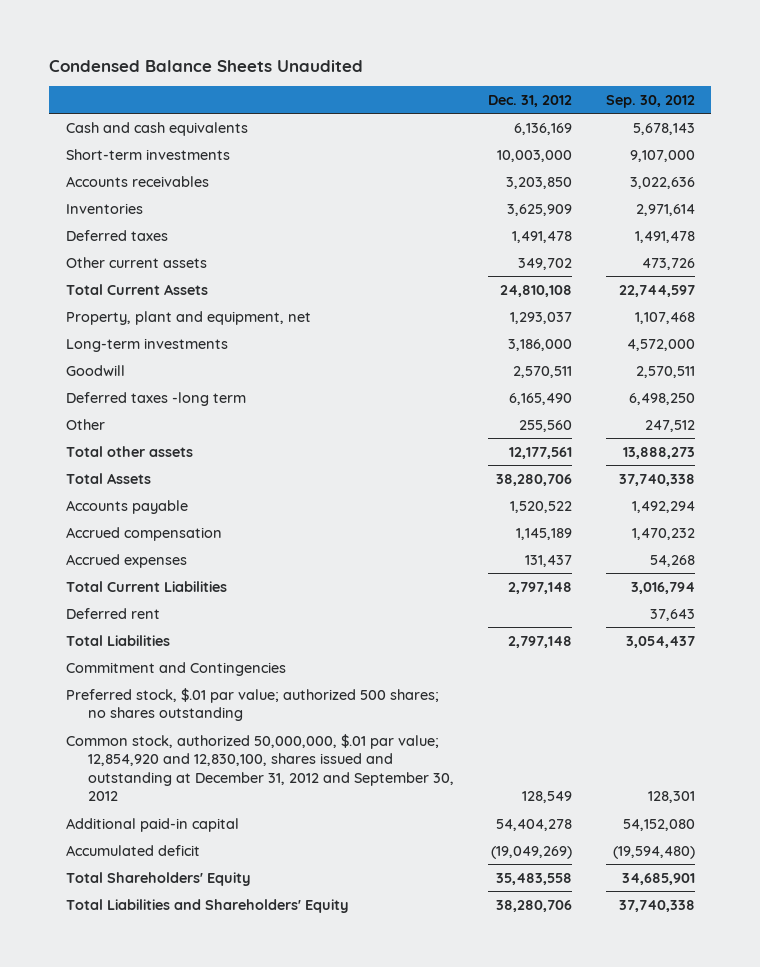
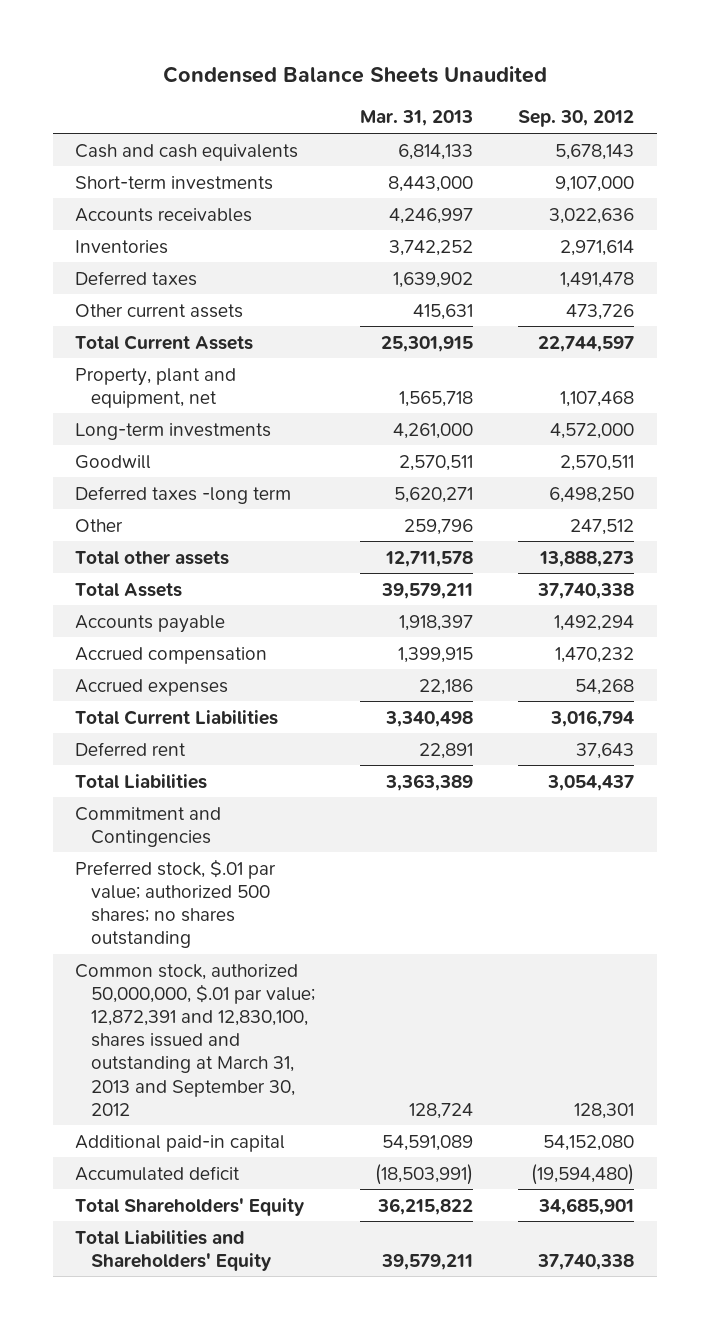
[488,95,573,108] Dec. 31, 2012 -> none
none -> [360,110,474,127] Mar. 31, 2013
[65,733,455,802] Common stock, authorized 50,000,000, $.01 par value; 12,854,920 and 12,830,100, shares issued and outstanding at December 31, 2012 and September 30, 2012 -> [75,963,315,1116] Common stock, authorized 50,000,000, $.01 par value; 12,872,391 and 12,830,100, shares issued and outstanding at March 31, 2013 and September 30, 2012

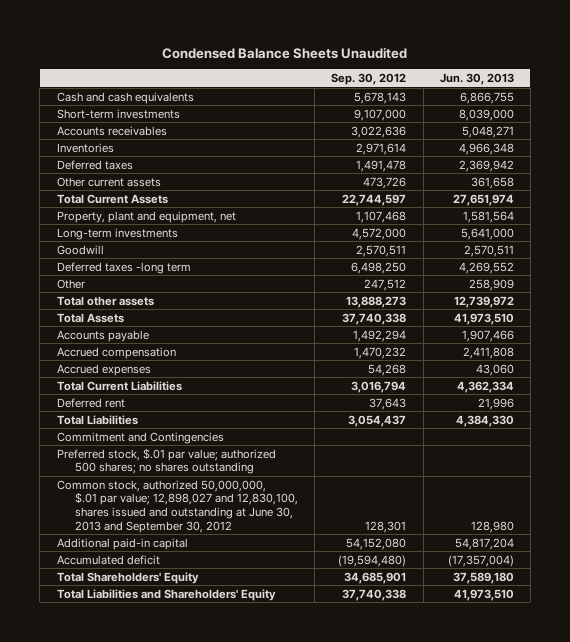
[360,110,474,127] Mar. 31, 2013 -> none
none -> [439,73,514,86] Jun. 30, 2013
[75,963,315,1116] Common stock, authorized 50,000,000, $.01 par value; 12,872,391 and 12,830,100, shares issued and outstanding at March 31, 2013 and September 30, 2012 -> [56,479,298,533] Common stock, authorized 50,000,000, $.01 par value; 12,898,027 and 12,830,100, shares issued and outstanding at June 30, 2013 and September 30, 2012

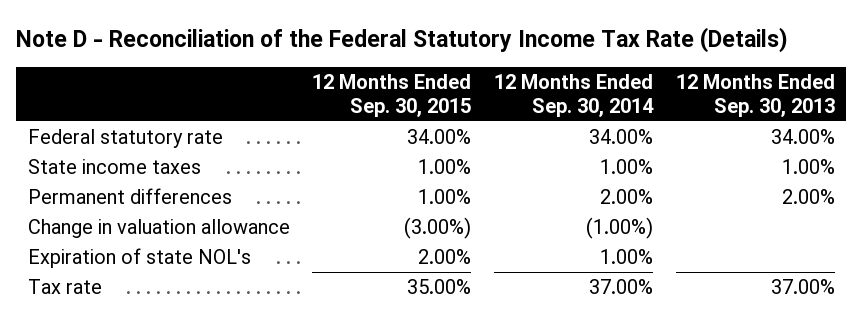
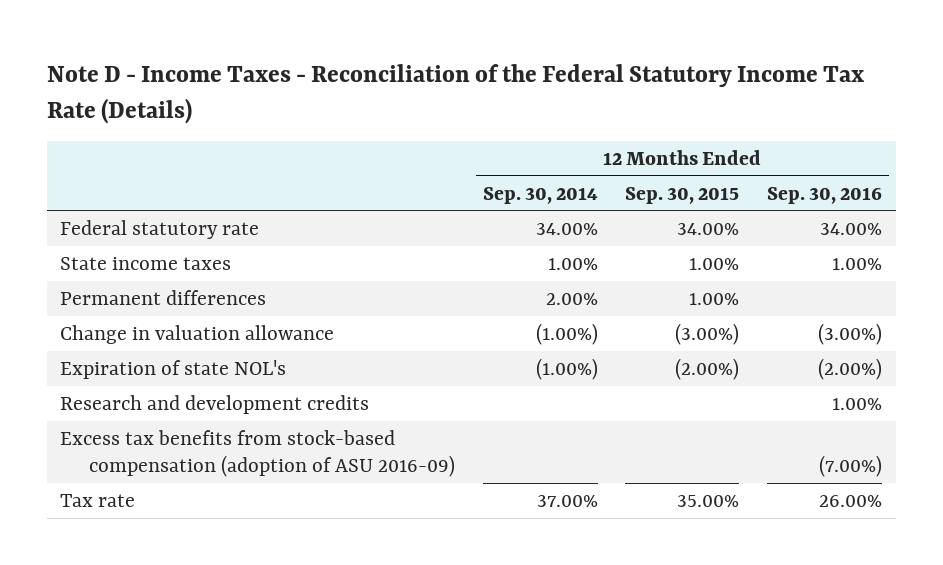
[16,27,789,54] Note D - Reconciliation of the Federal Statutory Income Tax Rate (Details) -> [46,64,864,125] Note D - Income Taxes - Reconciliation of the Federal Statutory Income Tax Rate (Details)
[675,74,835,118] 12 Months Ended Sep. 30, 2013 -> none
none -> [767,186,883,204] Sep. 30, 2016
[418,248,472,264] 2.00% -> [675,357,740,380] (2.00%)
[599,248,653,264] 1.00% -> [535,357,598,380] (1.00%)
none -> [60,394,370,414] Research and development credits
none -> [60,429,456,477] Excess tax benefits from stock-based compensation (adoption of ASU 2016-09)

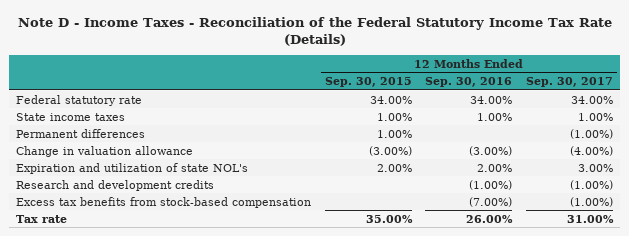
[482,186,598,204] Sep. 30, 2014 -> none
none -> [526,77,614,88] Sep. 30, 2017
[60,359,287,379] Expiration of state NOL's -> [16,162,249,174] Expiration and utilization of state NOL's
[675,357,740,380] (2.00%) -> [376,163,412,172] 2.00%
[818,357,883,380] (2.00%) -> [477,163,513,172] 2.00%
[832,397,883,410] 1.00% -> [469,179,513,190] (1.00%)
[60,429,456,477] Excess tax benefits from stock-based compensation (adoption of ASU 2016-09) -> [16,196,312,208] Excess tax benefits from stock-based compensation

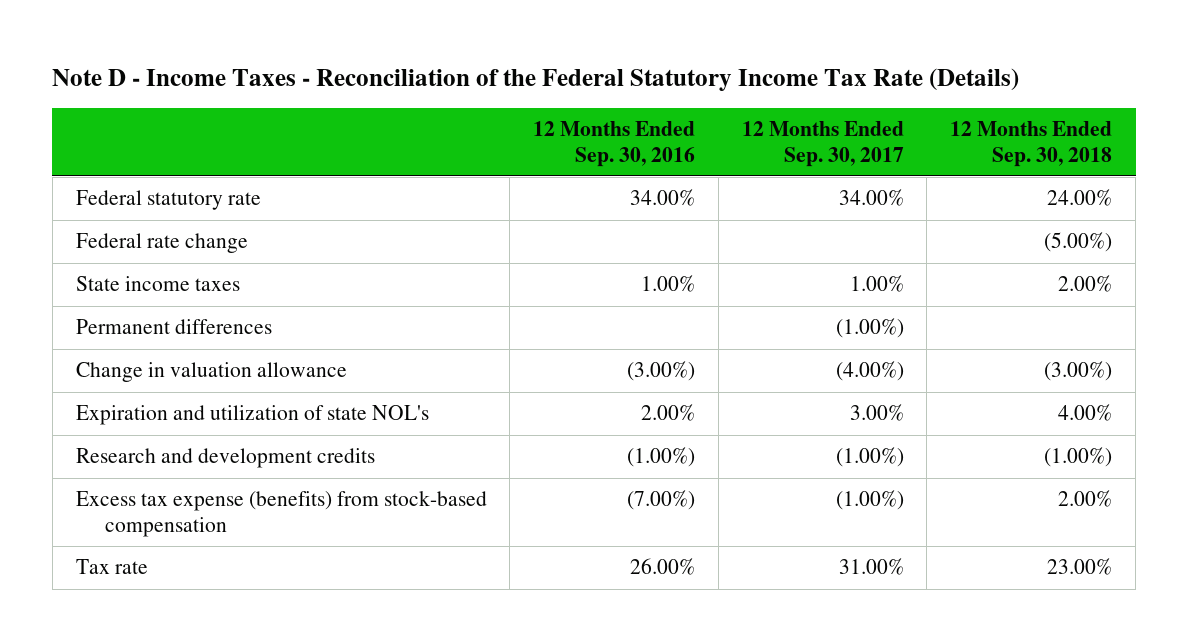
[324,77,412,88] Sep. 30, 2015 -> none
none -> [950,121,1113,167] 12 Months Ended Sep. 30, 2018
none -> [75,233,248,254] Federal rate change
[16,196,312,208] Excess tax benefits from stock-based compensation -> [75,491,487,538] Excess tax expense (benefits) from stock-based compensation

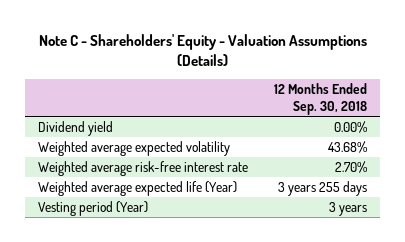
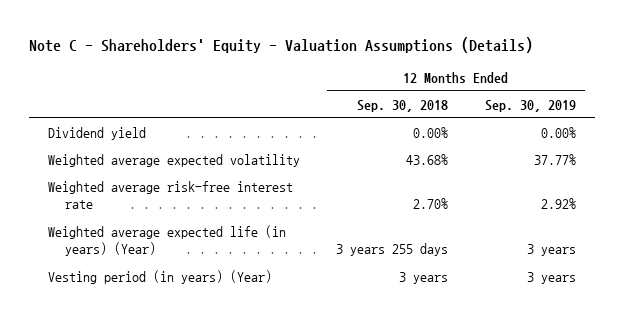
none -> [485,99,577,112] Sep. 30, 2019
[38,181,238,197] Weighted average expected life (Year) -> [47,224,286,257] Weighted average expected life (in years) (Year)
[38,201,149,217] Vesting period (Year) -> [47,269,272,284] Vesting period (in years) (Year)

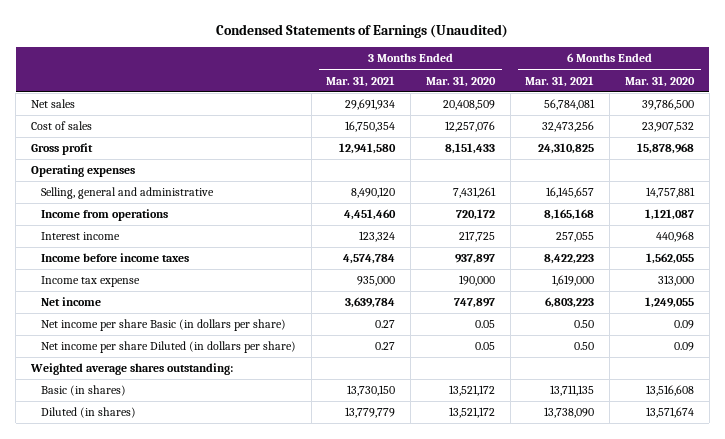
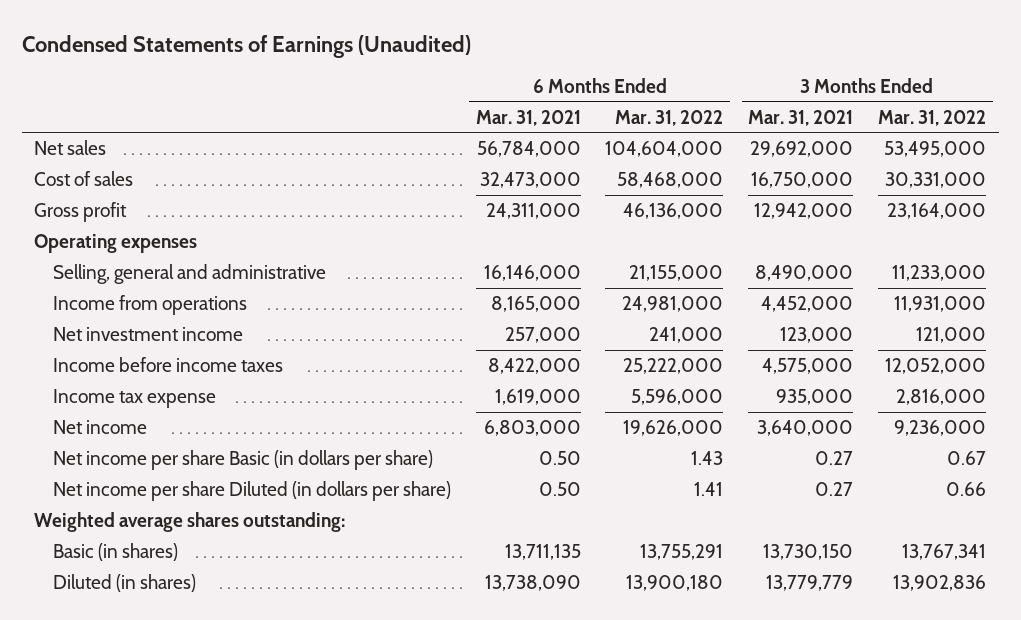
[425,75,496,87] Mar. 31, 2020 -> none
[624,75,695,87] Mar. 31, 2020 -> none
none -> [615,109,724,126] Mar. 31, 2022
none -> [878,109,987,126] Mar. 31, 2022
[345,99,396,111] 29,691,934 -> [750,141,854,158] 29,692,000
[544,99,596,111] 56,784,081 -> [476,141,581,158] 56,784,000
[345,121,396,133] 16,750,354 -> [751,172,854,189] 16,750,000
[542,121,595,133] 32,473,256 -> [479,172,581,189] 32,473,000
[339,143,397,155] 12,941,580 -> [754,203,854,220] 12,942,000
[538,143,595,155] 24,310,825 -> [485,203,581,220] 24,311,000
[351,187,396,199] 8,490,120 -> [755,265,854,282] 8,490,000
[546,187,595,199] 16,145,657 -> [483,265,581,282] 16,146,000
[344,209,397,221] 4,451,460 -> [761,296,854,313] 4,452,000
[544,209,595,221] 8,165,168 -> [490,296,581,313] 8,165,000
[40,232,120,241] Interest income -> [52,327,243,342] Net investment income
[359,231,396,243] 123,324 -> [780,327,854,344] 123,000
[556,232,595,243] 257,055 -> [504,327,581,344] 257,000
[343,254,396,265] 4,574,784 -> [762,358,854,375] 4,575,000
[544,254,595,265] 8,422,223 -> [487,358,581,375] 8,422,000
[345,297,396,309] 3,639,784 -> [757,420,854,437] 3,640,000
[545,297,595,309] 6,803,223 -> [483,420,581,437] 6,803,000

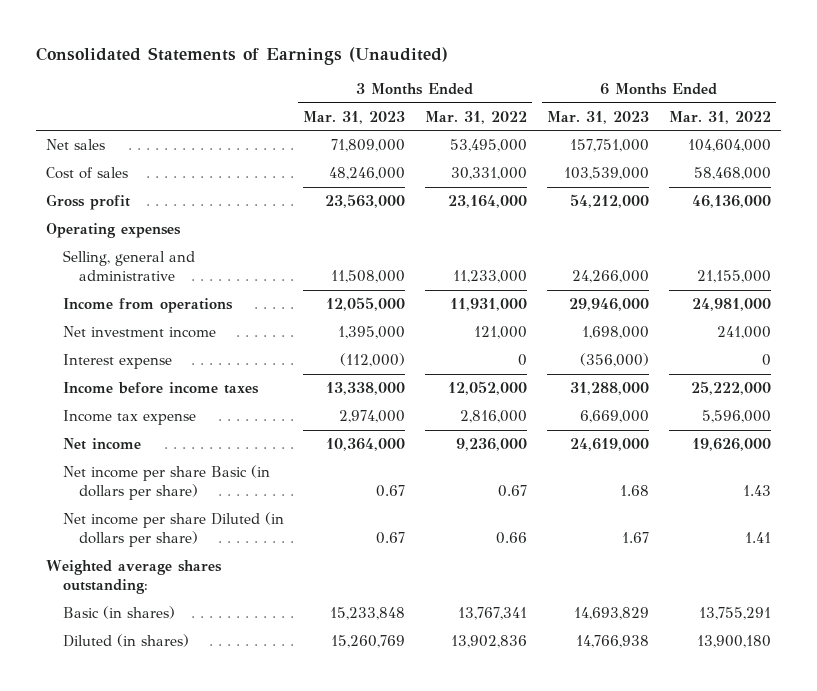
[21,34,471,58] Condensed Statements of Earnings (Unaudited) -> [36,46,449,65] Consolidated Statements of Earnings (Unaudited)
[475,109,581,126] Mar. 31, 2021 -> none
[748,109,854,126] Mar. 31, 2021 -> none
none -> [303,110,406,124] Mar. 31, 2023
none -> [547,110,650,124] Mar. 31, 2023
none -> [62,354,172,370] Interest expense

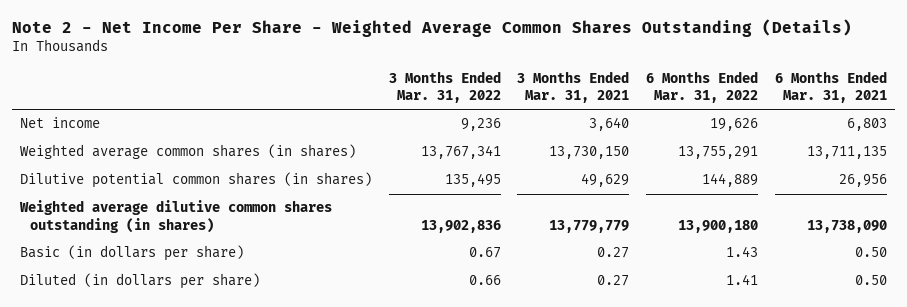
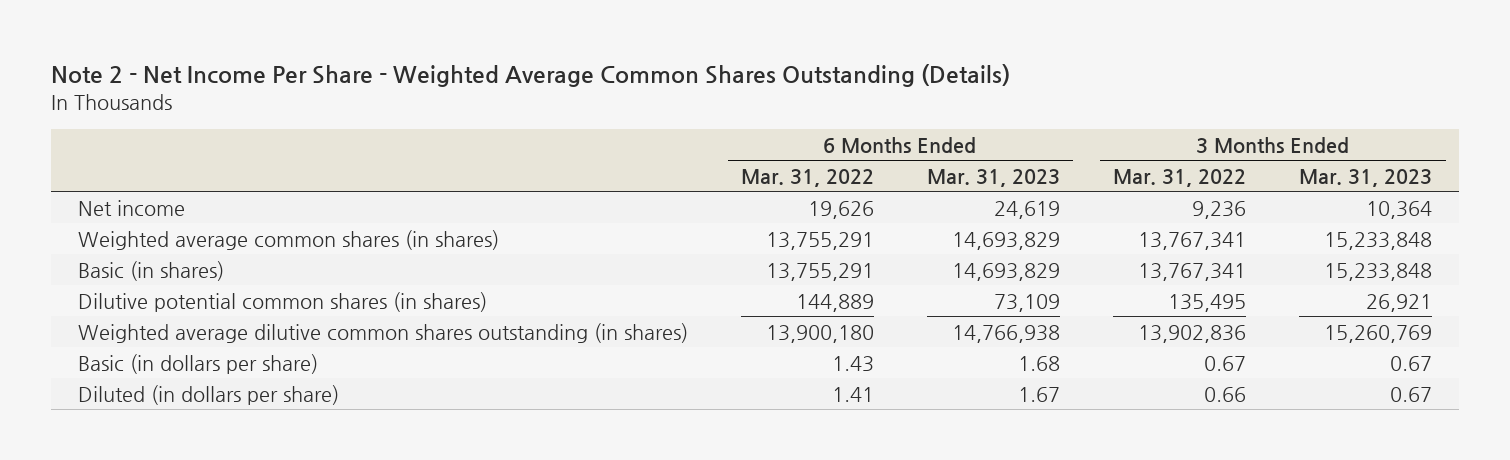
[517,70,630,104] 3 Months Ended Mar. 31, 2021 -> none
[774,70,887,104] 6 Months Ended Mar. 31, 2021 -> none
none -> [927,168,1061,187] Mar. 31, 2023
none -> [1299,168,1433,187] Mar. 31, 2023
none -> [77,260,224,281] Basic (in shares)

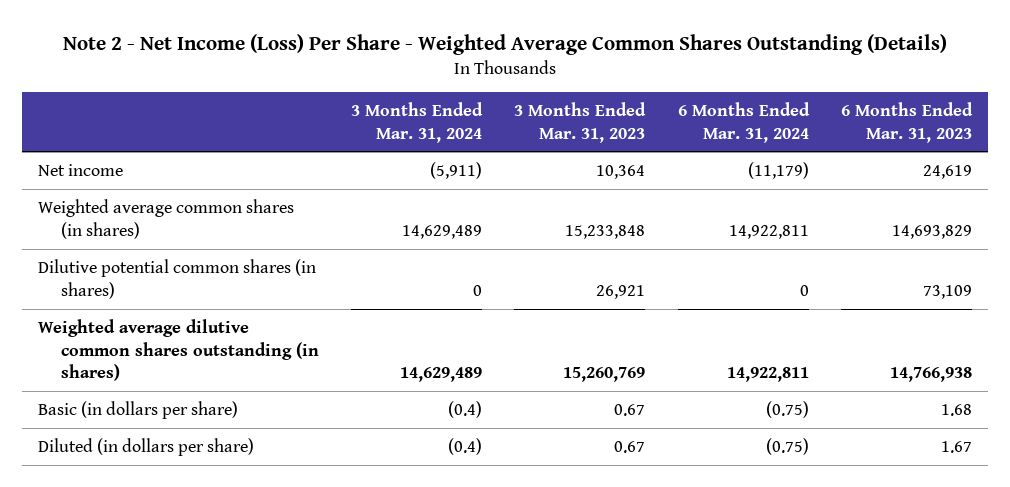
[51,64,1011,88] Note 2 - Net Income Per Share - Weighted Average Common Shares Outstanding (Details) -> [62,33,947,55] Note 2 - Net Income (Loss) Per Share - Weighted Average Common Shares Outstanding (Details)
[740,168,874,187] Mar. 31, 2022 -> none
[1113,168,1247,187] Mar. 31, 2022 -> none
none -> [350,101,483,143] 3 Months Ended Mar. 31, 2024
none -> [677,101,810,143] 6 Months Ended Mar. 31, 2024
[77,260,224,281] Basic (in shares) -> none

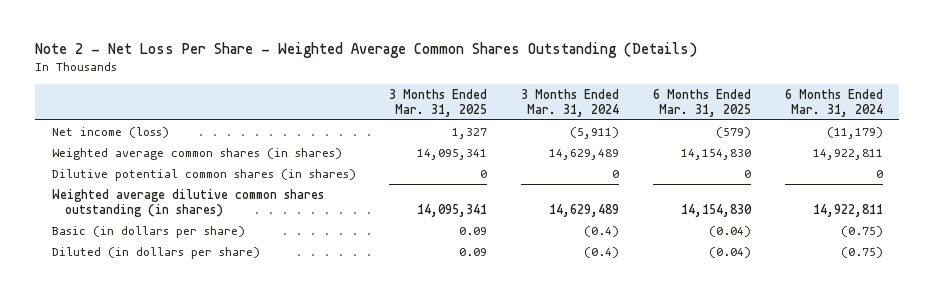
[62,33,947,55] Note 2 - Net Income (Loss) Per Share - Weighted Average Common Shares Outstanding (Details) -> [34,42,697,59] Note 2 - Net Loss Per Share - Weighted Average Common Shares Outstanding (Details)
[514,101,647,143] 3 Months Ended Mar. 31, 2023 -> none
[841,101,974,143] 6 Months Ended Mar. 31, 2023 -> none
none -> [389,88,488,117] 3 Months Ended Mar. 31, 2025
none -> [652,88,751,117] 6 Months Ended Mar. 31, 2025
[37,164,123,177] Net income -> [51,126,169,138] Net income (loss)

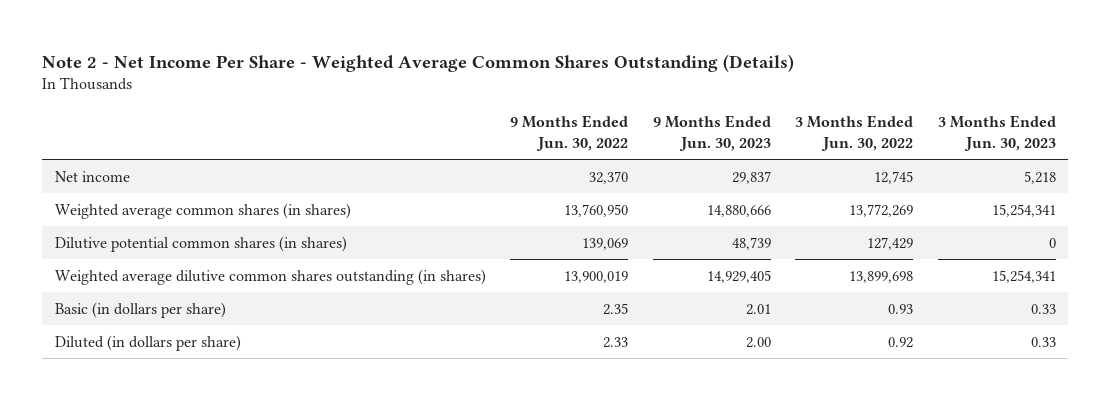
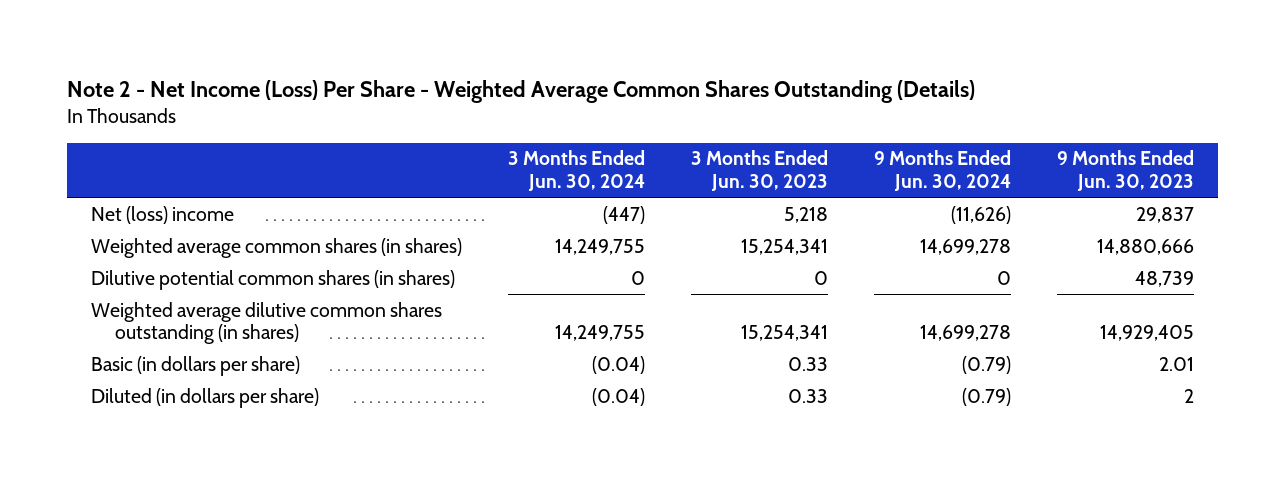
[42,53,795,72] Note 2 - Net Income Per Share - Weighted Average Common Shares Outstanding (Details) -> [67,80,976,104] Note 2 - Net Income (Loss) Per Share - Weighted Average Common Shares Outstanding (Details)
[510,115,629,152] 9 Months Ended Jun. 30, 2022 -> none
[795,115,914,152] 3 Months Ended Jun. 30, 2022 -> none
none -> [507,150,645,191] 3 Months Ended Jun. 30, 2024
none -> [874,150,1012,191] 9 Months Ended Jun. 30, 2024
[54,170,130,182] Net income -> [90,205,234,224] Net (loss) income
[745,336,771,348] 2.00 -> [1184,388,1195,403] 2

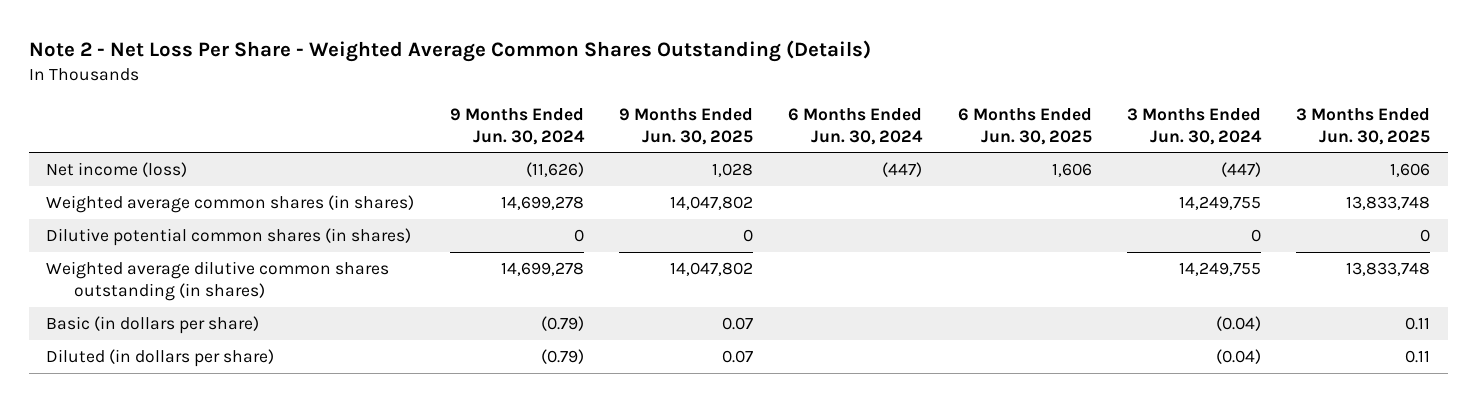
[67,80,976,104] Note 2 - Net Income (Loss) Per Share - Weighted Average Common Shares Outstanding (Details) -> [28,40,871,63] Note 2 - Net Loss Per Share - Weighted Average Common Shares Outstanding (Details)
[690,150,828,191] 3 Months Ended Jun. 30, 2023 -> none
[1057,150,1195,191] 9 Months Ended Jun. 30, 2023 -> none
none -> [618,107,753,145] 9 Months Ended Jun. 30, 2025
none -> [788,107,924,145] 6 Months Ended Jun. 30, 2024
none -> [957,107,1092,145] 6 Months Ended Jun. 30, 2025
none -> [1296,107,1431,145] 3 Months Ended Jun. 30, 2025
[90,205,234,224] Net (loss) income -> [46,161,188,177] Net income (loss)

